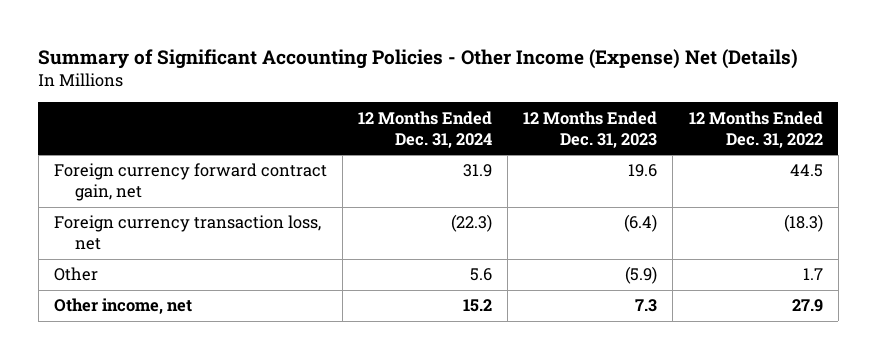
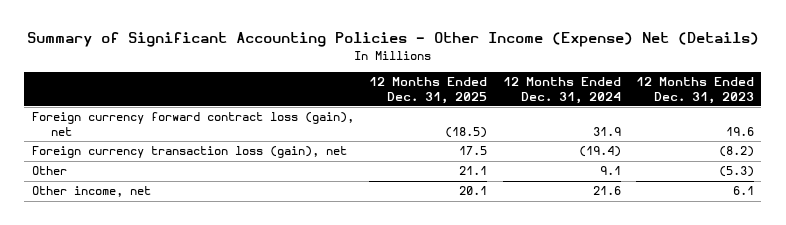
[688,110,823,148] 12 Months Ended Dec. 31, 2022 -> none
none -> [369,77,488,104] 12 Months Ended Dec. 31, 2025
[53,163,327,202] Foreign currency forward contract gain, net -> [32,112,355,136] Foreign currency forward contract loss (gain), net
[53,215,321,251] Foreign currency transaction loss, net -> [32,146,348,159] Foreign currency transaction loss (gain), net
[450,214,492,233] (22.3) -> [578,146,621,158] (19.4)
[624,214,658,233] (6.4) -> [718,146,754,158] (8.2)
[469,268,492,282] 5.6 -> [599,166,621,176] 9.1
[625,266,658,285] (5.9) -> [718,166,754,178] (5.3)
[462,299,492,313] 15.2 -> [592,186,621,196] 21.6
[635,299,658,313] 7.3 -> [732,186,754,196] 6.1

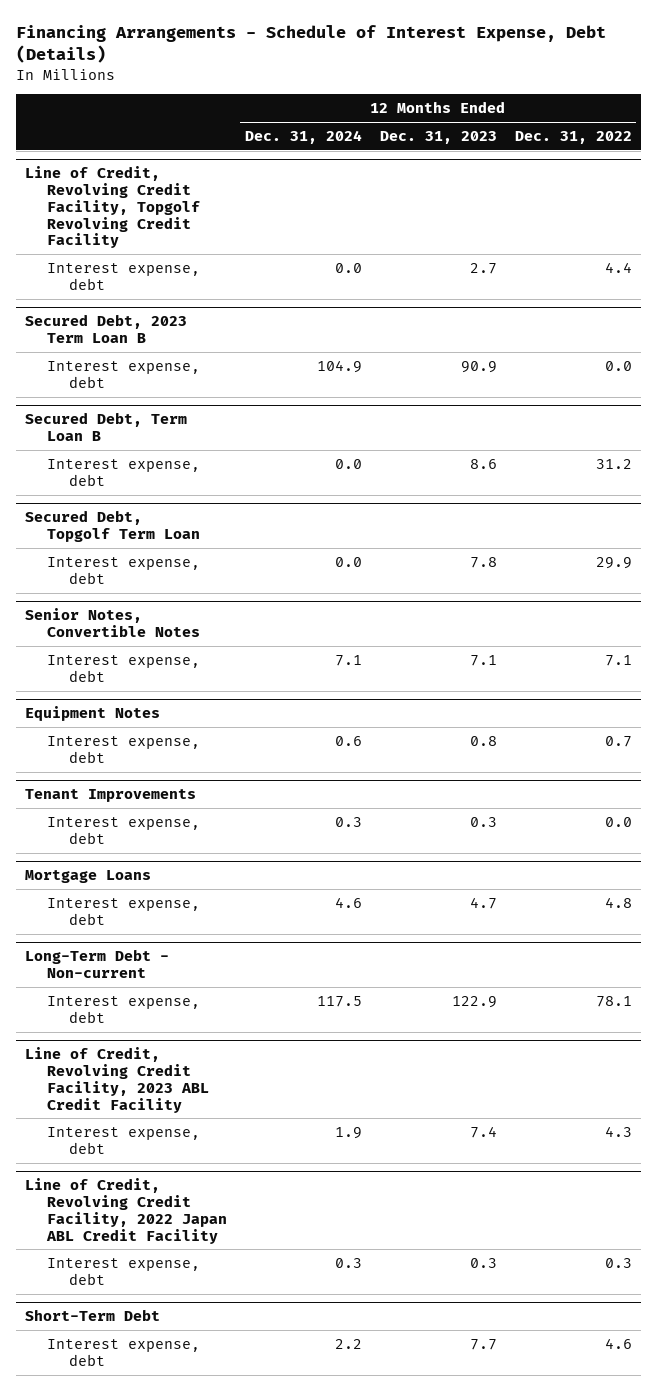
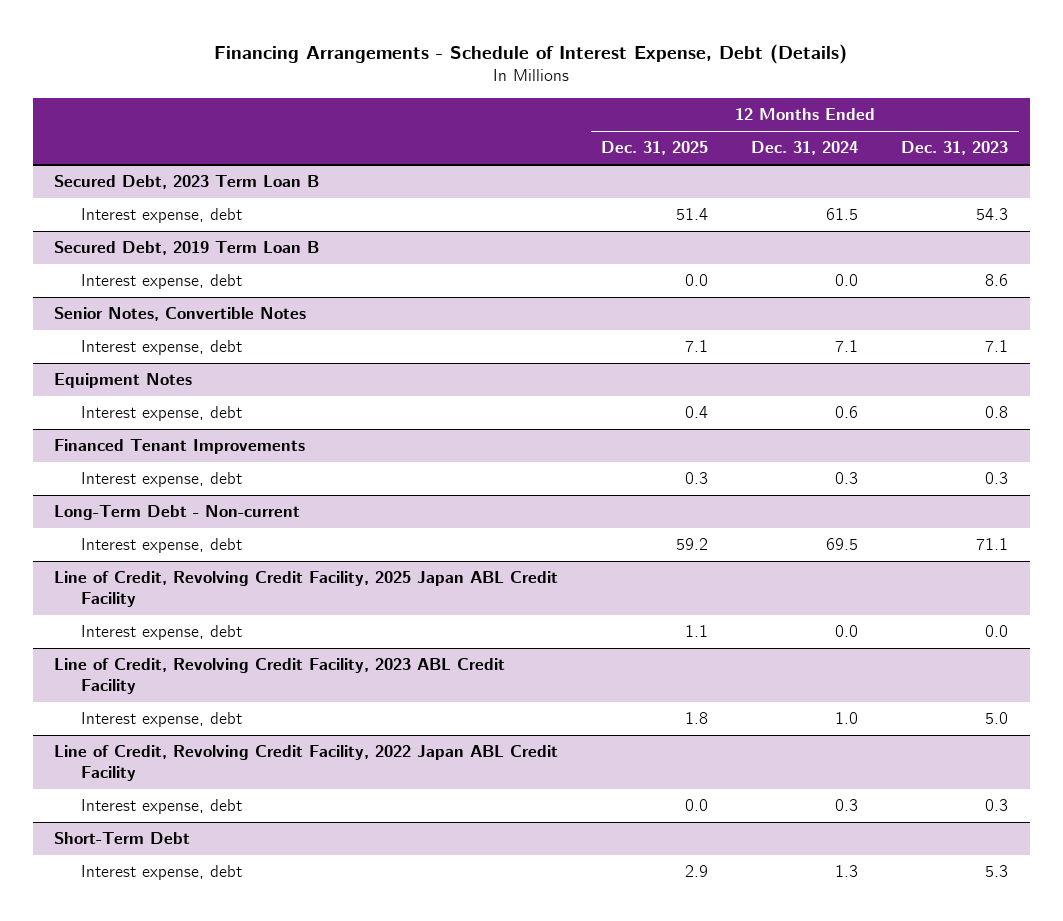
[514,131,632,145] Dec. 31, 2022 -> none
none -> [601,141,709,156] Dec. 31, 2025
[24,166,200,249] Line of Credit, Revolving Credit Facility, Topgolf Revolving Credit Facility -> none
[46,262,200,290] Interest expense, debt -> none
[316,359,362,373] 104.9 -> [826,208,859,221] 61.5
[460,360,497,373] 90.9 -> [976,208,1009,221] 54.3
[24,412,187,442] Secured Debt, Term Loan B -> [54,241,320,256] Secured Debt, 2019 Term Loan B
[24,510,200,543] Secured Debt, Topgolf Term Loan -> none
[46,556,200,584] Interest expense, debt -> none
[24,789,196,803] Tenant Improvements -> [54,439,306,455] Financed Tenant Improvements
[24,870,151,884] Mortgage Loans -> none
[46,897,200,925] Interest expense, debt -> none
[316,995,362,1007] 117.5 -> [826,538,859,551] 69.5
[451,995,497,1008] 122.9 -> [976,538,1009,551] 71.1
none -> [54,571,559,608] Line of Credit, Revolving Credit Facility, 2025 Japan ABL Credit Facility
none -> [80,625,242,641] Interest expense, debt
[334,1126,362,1139] 1.9 -> [835,712,859,725] 1.0
[469,1125,497,1138] 7.4 -> [985,712,1009,725] 5.0
[334,1338,362,1349] 2.2 -> [835,865,859,878] 1.3
[469,1338,497,1350] 7.7 -> [985,865,1009,878] 5.3

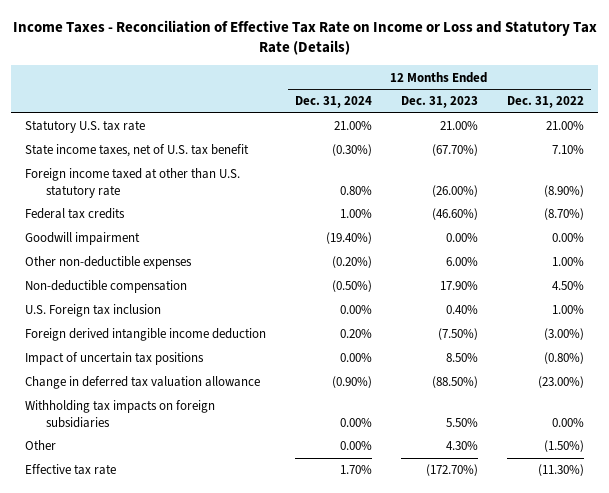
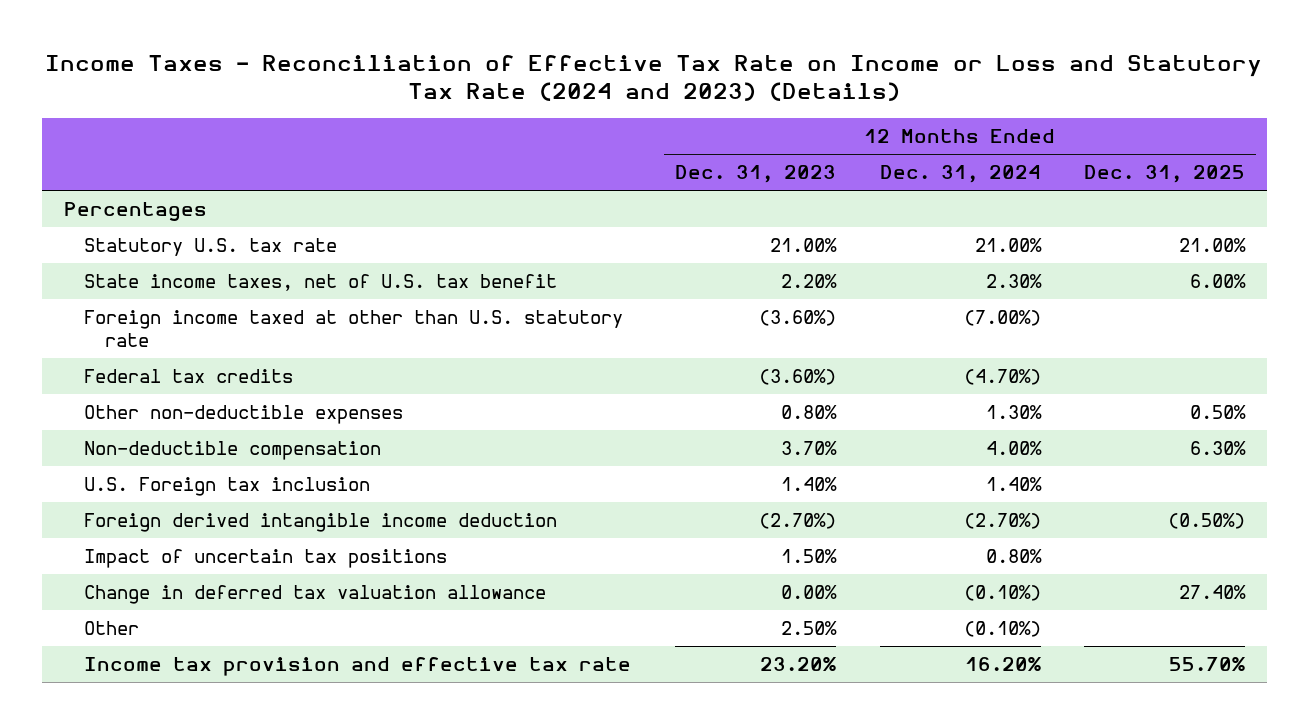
[12,19,597,56] Income Taxes - Reconciliation of Effective Tax Rate on Income or Loss and Statutory Tax Rate (Details) -> [45,54,1263,102] Income Taxes - Reconciliation of Effective Tax Rate on Income or Loss and Statutory Tax Rate (2024 and 2023) (Details)
[506,96,584,109] Dec. 31, 2022 -> none
none -> [1084,165,1246,184] Dec. 31, 2025
none -> [63,202,207,222] Percentages
[25,232,141,246] Goodwill impairment -> none
[25,400,216,428] Withholding tax impacts on foreign subsidiaries -> none
[332,144,373,157] (0.30%) -> [985,274,1042,289] 2.30%
[431,144,478,157] (67.70%) -> [780,274,837,289] 2.20%
[340,185,373,195] 0.80% -> [963,310,1041,327] (7.00%)
[431,184,478,197] (26.00%) -> [758,310,836,327] (3.60%)
[340,209,373,219] 1.00% -> [963,369,1041,386] (4.70%)
[431,208,478,221] (46.60%) -> [758,369,836,386] (3.60%)
[332,256,373,269] (0.20%) -> [985,405,1042,420] 1.30%
[445,257,478,267] 6.00% -> [780,405,837,420] 0.80%
[332,280,373,293] (0.50%) -> [985,441,1042,456] 4.00%
[439,281,478,291] 17.90% -> [780,441,837,456] 3.70%
[340,305,373,315] 0.00% -> [985,477,1042,492] 1.40%
[445,305,478,315] 0.40% -> [780,477,837,492] 1.40%
[340,329,373,339] 0.20% -> [963,513,1041,530] (2.70%)
[437,328,478,341] (7.50%) -> [758,513,836,530] (2.70%)
[340,353,373,363] 0.00% -> [985,549,1042,564] 0.80%
[445,353,478,363] 8.50% -> [780,549,837,564] 1.50%
[332,376,373,389] (0.90%) -> [963,585,1041,602] (0.10%)
[431,376,478,389] (88.50%) -> [780,585,837,600] 0.00%
[340,441,373,451] 0.00% -> [963,621,1041,638] (0.10%)
[445,441,478,451] 4.30% -> [780,621,837,636] 2.50%
[25,464,117,476] Effective tax rate -> [84,657,632,677] Income tax provision and effective tax rate
[340,465,373,475] 1.70% -> [964,657,1042,672] 16.20%
[425,464,478,477] (172.70%) -> [759,657,837,672] 23.20%

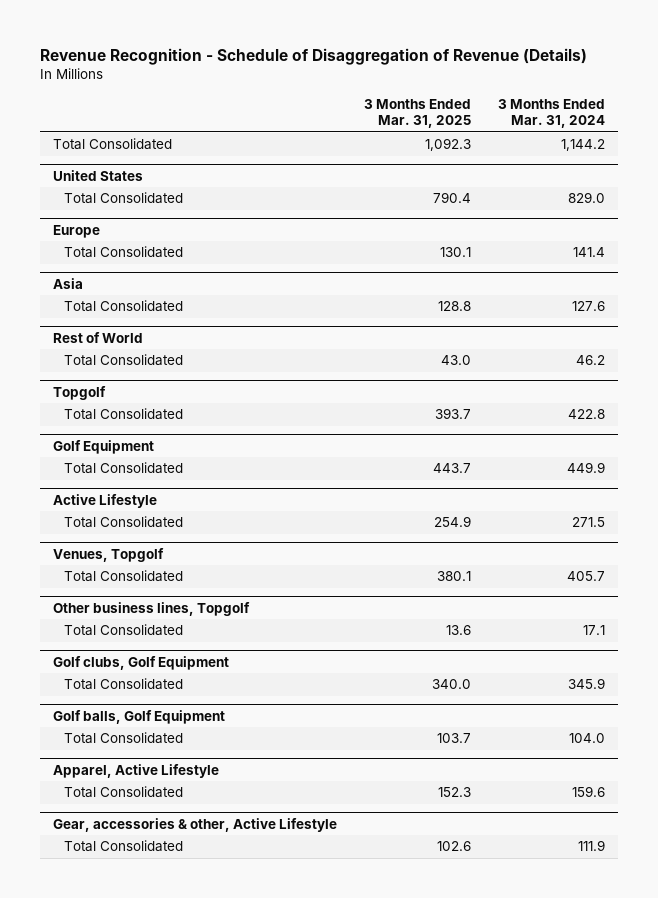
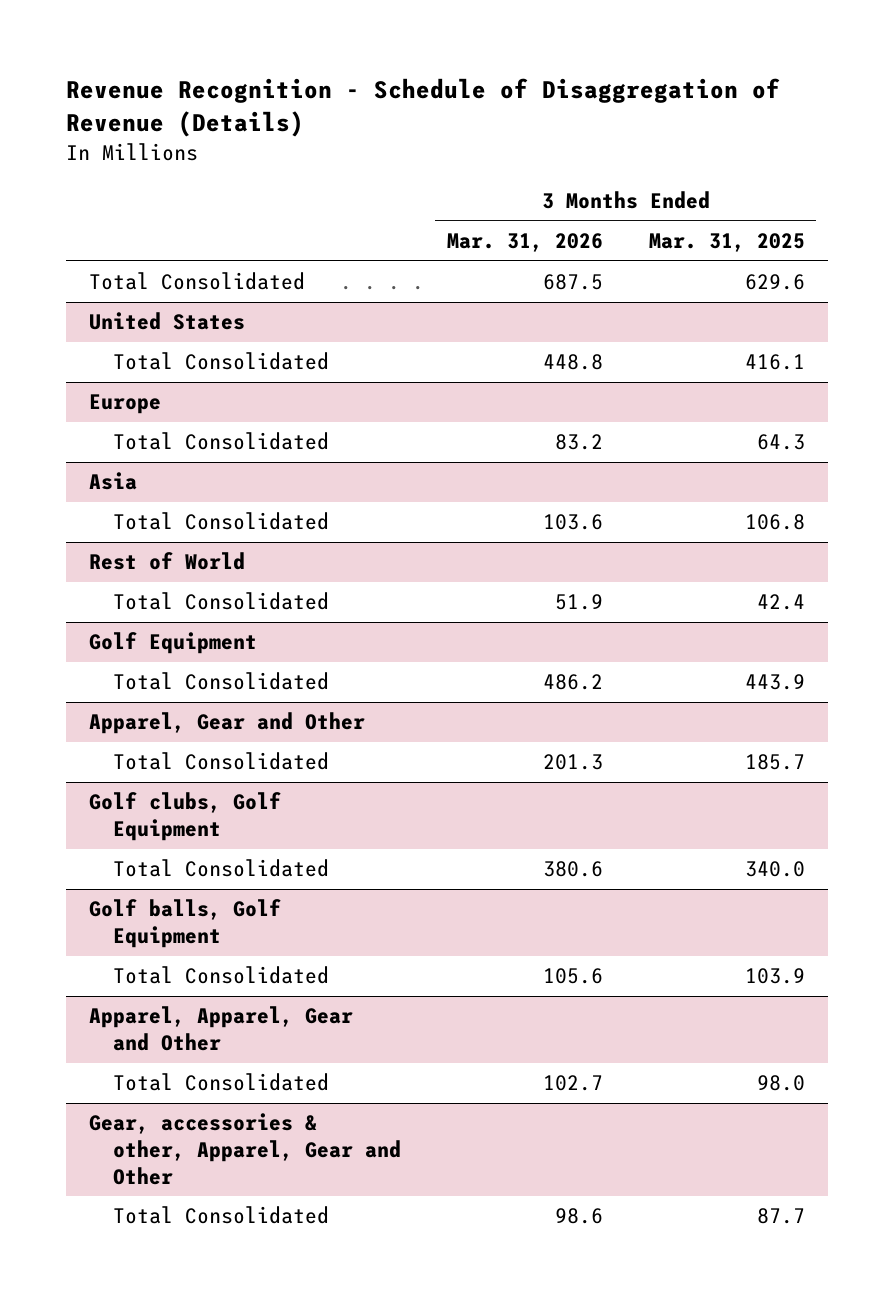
[497,98,605,129] 3 Months Ended Mar. 31, 2024 -> none
none -> [446,233,603,253] Mar. 31, 2026
[424,138,471,152] 1,092.3 -> [744,274,805,291] 629.6
[432,192,471,204] 790.4 -> [744,354,805,371] 416.1
[439,247,471,258] 130.1 -> [756,434,805,451] 64.3
[437,301,471,312] 128.8 -> [744,514,805,531] 106.8
[53,385,107,400] Topgolf -> none
[63,408,183,421] Total Consolidated -> none
[440,355,471,366] 43.0 -> [756,594,805,611] 42.4
[53,493,158,508] Active Lifestyle -> none
[53,547,165,562] Venues, Topgolf -> none
[63,570,183,583] Total Consolidated -> none
[53,601,251,616] Other business lines, Topgolf -> none
[63,624,183,637] Total Consolidated -> none
[432,463,471,474] 443.7 -> [744,674,805,691] 443.9
none -> [88,712,365,735] Apparel, Gear and Other
[433,516,471,528] 254.9 -> [744,754,805,771] 185.7
[53,763,220,778] Apparel, Active Lifestyle -> none
[53,817,338,832] Gear, accessories & other, Active Lifestyle -> none
[436,733,471,744] 103.7 -> [744,968,805,985] 103.9
none -> [88,1006,353,1052] Apparel, Apparel, Gear and Other
[437,787,471,798] 152.3 -> [756,1075,805,1092] 98.0
none -> [88,1113,401,1185] Gear, accessories & other, Apparel, Gear and Other
[436,841,471,852] 102.6 -> [756,1208,805,1225] 87.7

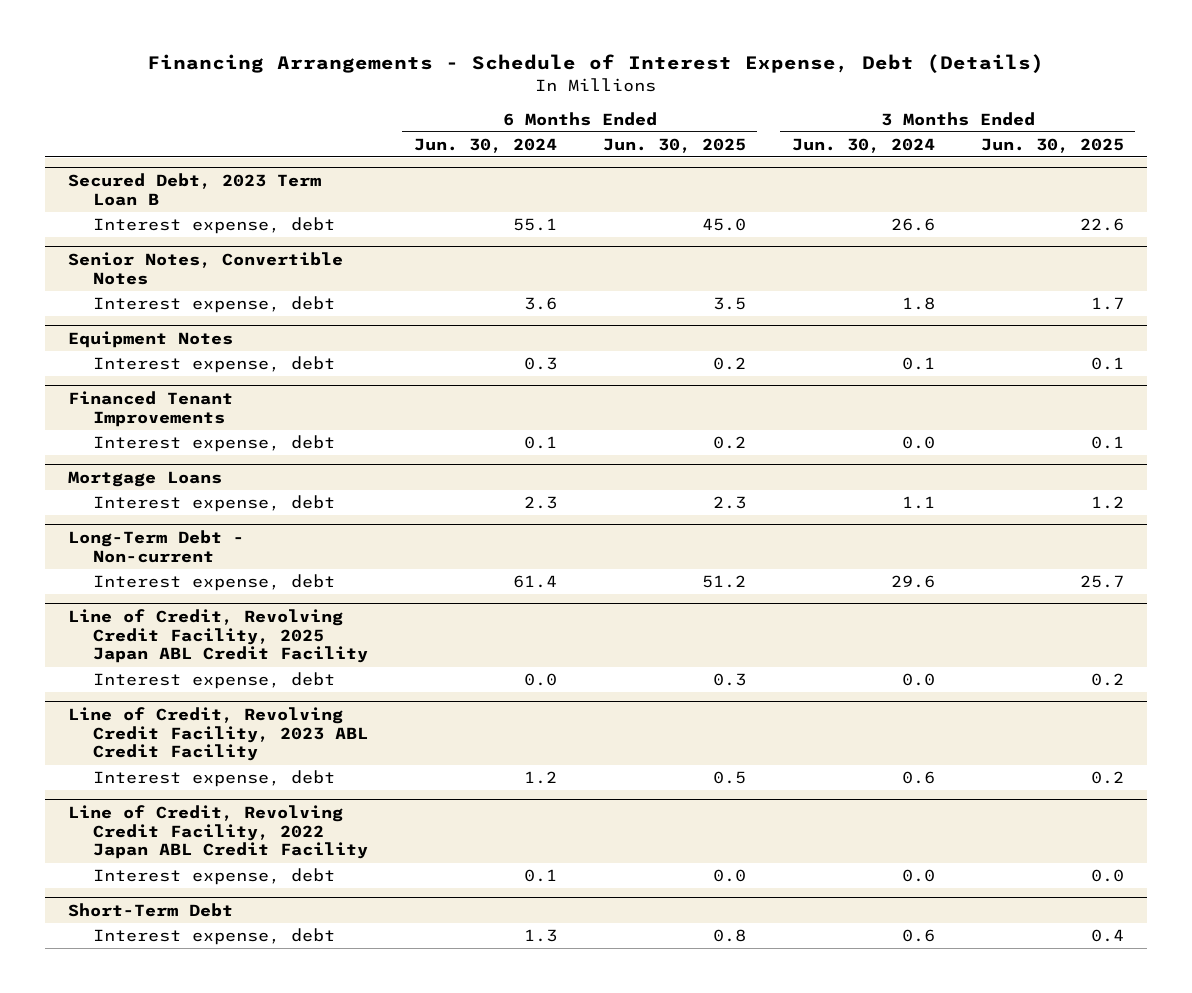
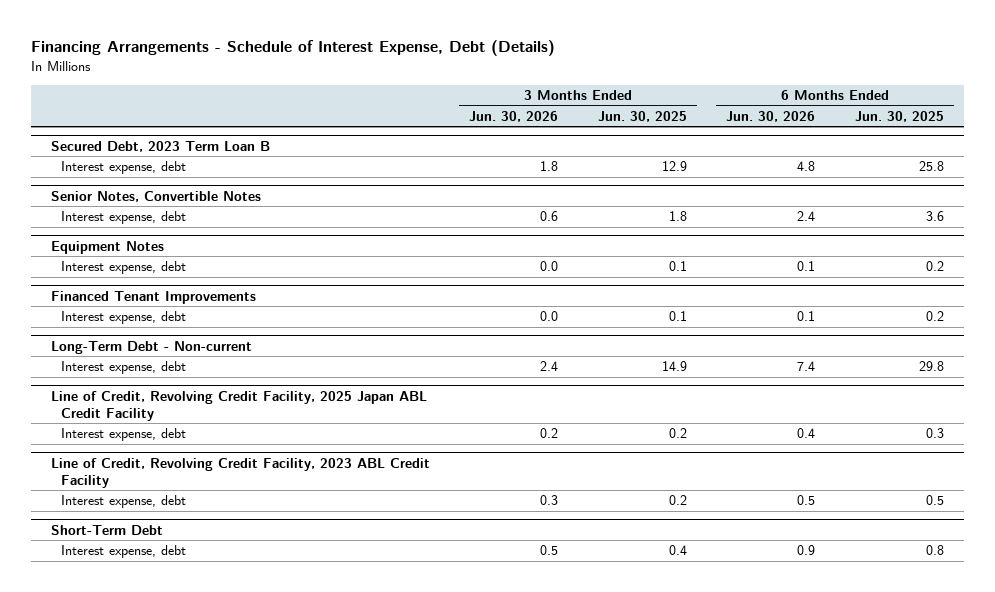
[413,137,557,153] Jun. 30, 2024 -> none
[791,137,935,153] Jun. 30, 2024 -> none
none -> [469,110,559,122] Jun. 30, 2026
none -> [726,110,816,122] Jun. 30, 2026
[701,218,746,232] 45.0 -> [918,161,944,172] 25.8
[1079,218,1124,232] 22.6 -> [661,161,687,172] 12.9
[712,297,746,311] 3.5 -> [925,211,944,222] 3.6
[1090,297,1124,311] 1.7 -> [668,211,687,222] 1.8
[67,470,222,487] Mortgage Loans -> none
[92,495,335,513] Interest expense, debt -> none
[701,575,746,589] 51.2 -> [918,361,944,372] 29.8
[1079,575,1124,589] 25.7 -> [661,361,687,372] 14.9
[67,804,368,860] Line of Credit, Revolving Credit Facility, 2022 Japan ABL Credit Facility -> none
[92,868,335,886] Interest expense, debt -> none

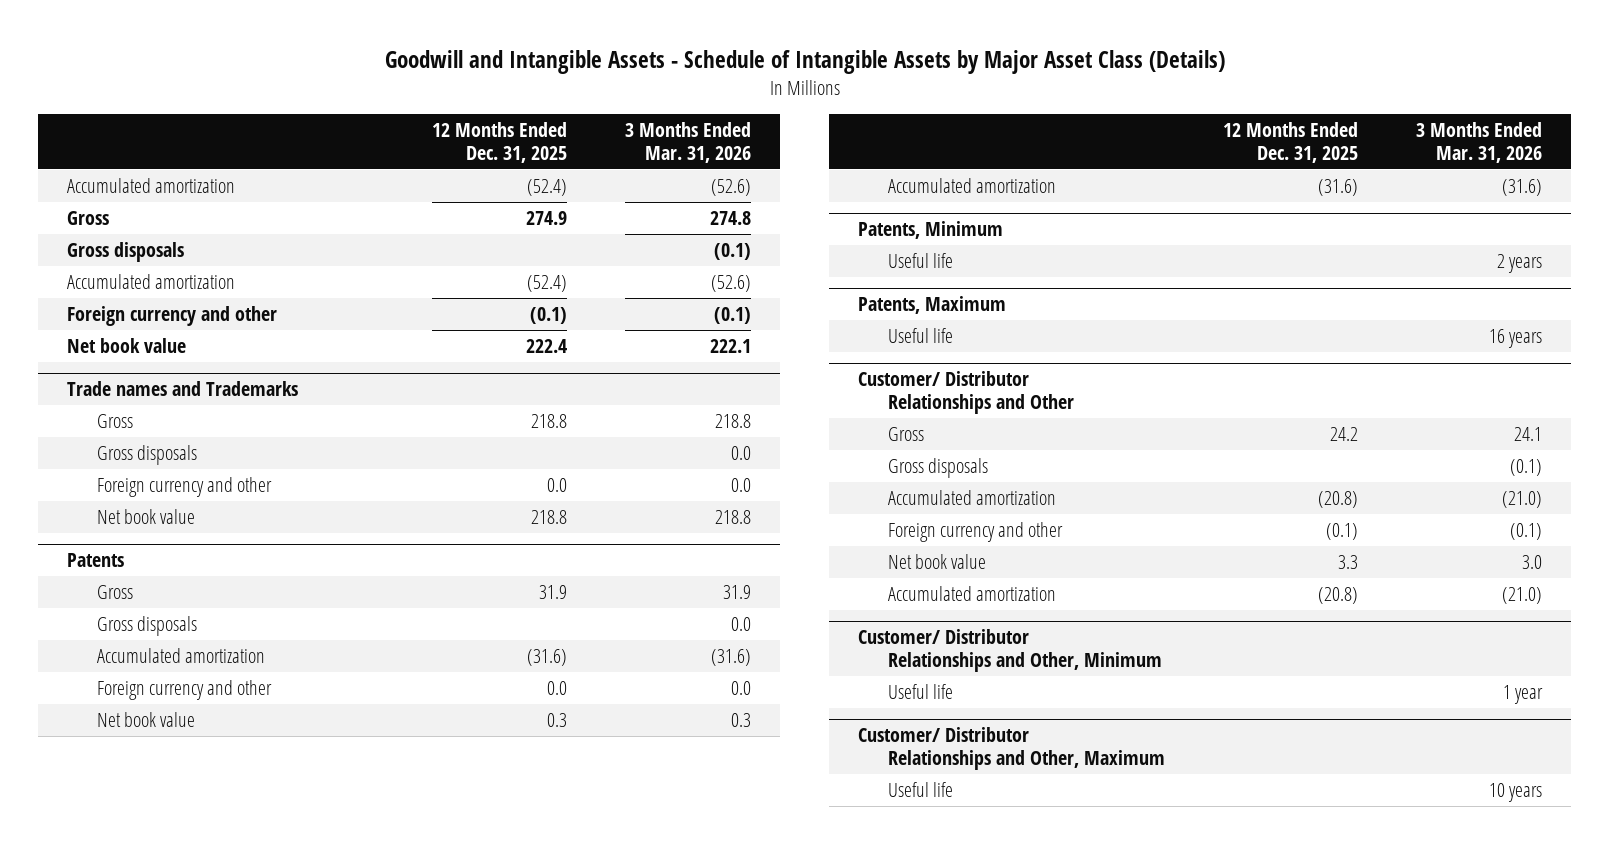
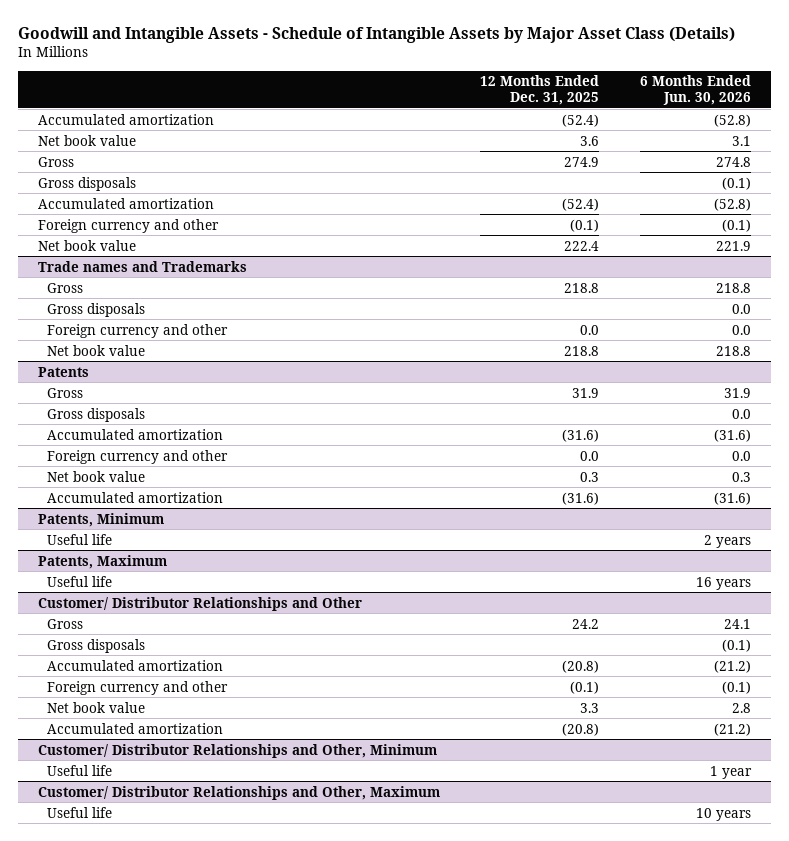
[625,121,752,163] 3 Months Ended Mar. 31, 2026 -> none
none -> [640,75,752,106] 6 Months Ended Jun. 30, 2026
none -> [37,134,136,146] Net book value

